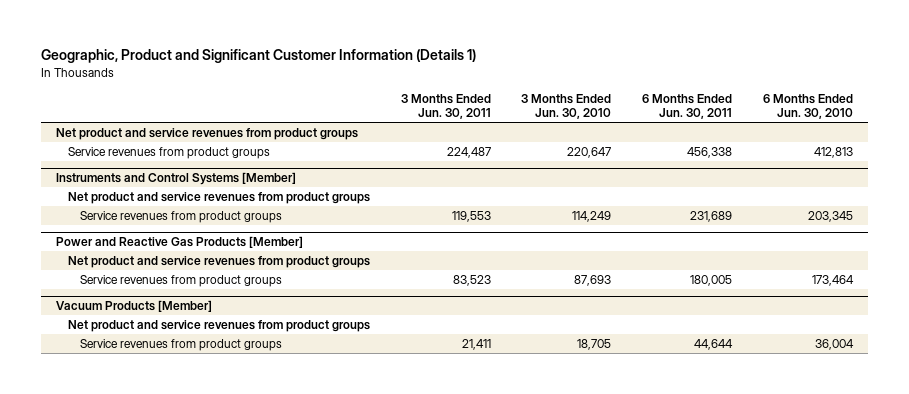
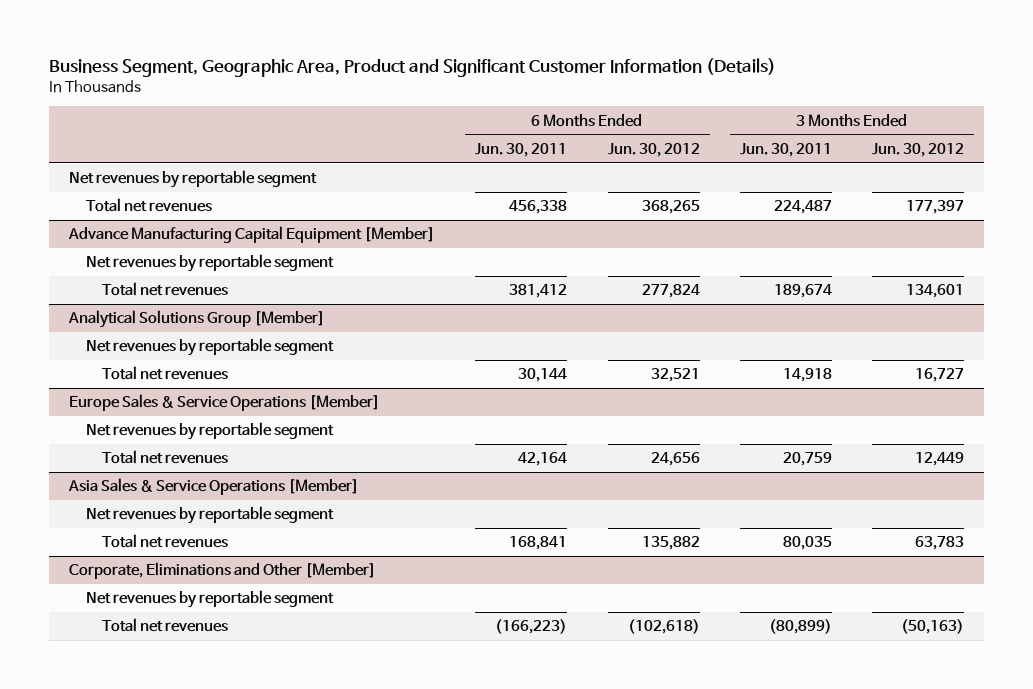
[41,49,477,64] Geographic, Product and Significant Customer Information (Details 1) -> [49,57,777,77] Business Segment, Geographic Area, Product and Significant Customer Information (Details)
[521,93,612,120] 3 Months Ended Jun. 30, 2010 -> none
[762,93,853,120] 6 Months Ended Jun. 30, 2010 -> none
none -> [607,142,700,157] Jun. 30, 2012
none -> [871,142,964,157] Jun. 30, 2012
[56,128,359,141] Net product and service revenues from product groups -> none
[56,172,297,186] Instruments and Control Systems [Member] -> none
[68,192,371,205] Net product and service revenues from product groups -> none
[79,211,282,224] Service revenues from product groups -> none
[56,236,304,249] Power and Reactive Gas Products [Member] -> none
[68,256,371,269] Net product and service revenues from product groups -> none
[79,275,282,288] Service revenues from product groups -> none
[56,300,213,313] Vacuum Products [Member] -> none
[68,320,371,333] Net product and service revenues from product groups -> none
[79,339,282,352] Service revenues from product groups -> none
none -> [69,170,318,189] Net revenues by reportable segment
[68,147,271,160] Service revenues from product groups -> [85,198,212,213] Total net revenues
none -> [68,226,436,244] Advance Manufacturing Capital Equipment [Member]
none -> [85,254,334,273] Net revenues by reportable segment
none -> [102,282,229,297] Total net revenues
none -> [68,310,326,329] Analytical Solutions Group [Member]
none -> [85,338,334,357] Net revenues by reportable segment
none -> [102,366,229,381] Total net revenues
none -> [69,394,381,412] Europe Sales & Service Operations [Member]
none -> [85,422,334,441] Net revenues by reportable segment
none -> [102,450,229,465] Total net revenues
none -> [68,478,360,496] Asia Sales & Service Operations [Member]
none -> [85,506,334,525] Net revenues by reportable segment
none -> [102,534,229,549] Total net revenues
none -> [69,562,377,580] Corporate, Eliminations and Other [Member]
none -> [85,590,334,609] Net revenues by reportable segment
none -> [102,618,229,633] Total net revenues

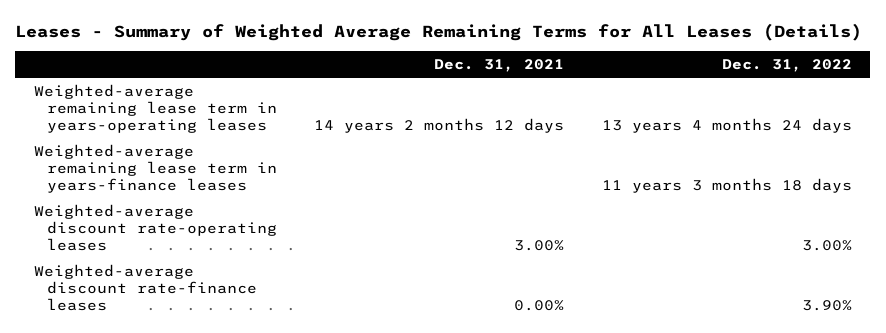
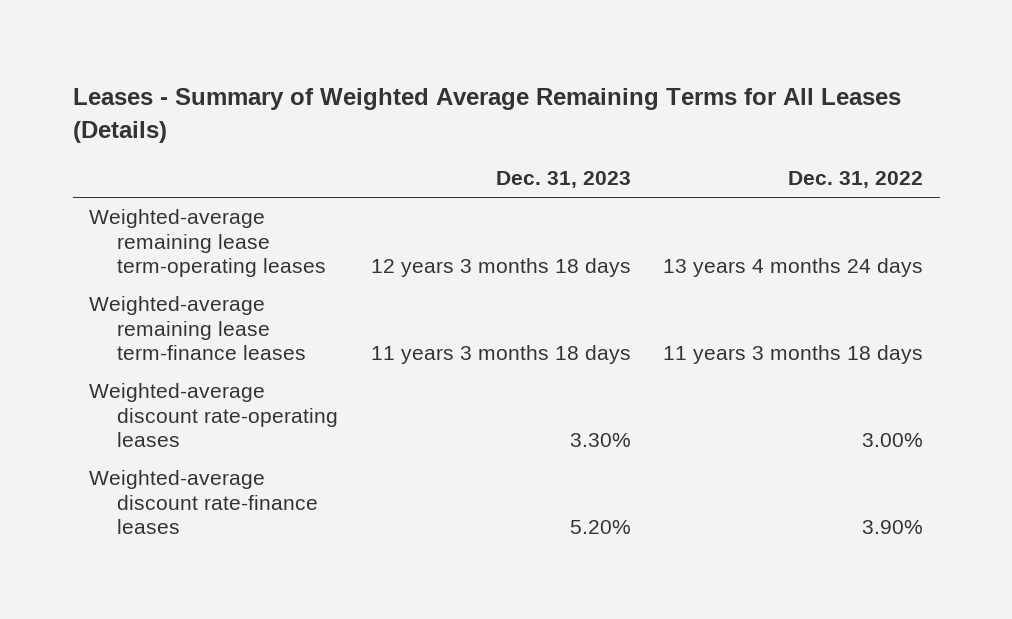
[434,59,565,73] Dec. 31, 2021 -> none
none -> [495,171,631,189] Dec. 31, 2023
[33,84,277,134] Weighted-average remaining lease term in years-operating leases -> [89,209,327,277] Weighted-average remaining lease term-operating leases
[33,144,277,194] Weighted-average remaining lease term in years-finance leases -> [89,296,307,360] Weighted-average remaining lease term-finance leases

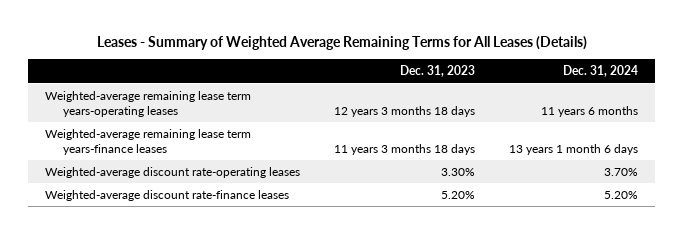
[788,171,924,189] Dec. 31, 2022 -> none
none -> [563,65,639,78] Dec. 31, 2024
[89,209,327,277] Weighted-average remaining lease term-operating leases -> [45,91,252,117] Weighted-average remaining lease term years-operating leases
[89,296,307,360] Weighted-average remaining lease term-finance leases -> [45,129,252,155] Weighted-average remaining lease term years-finance leases

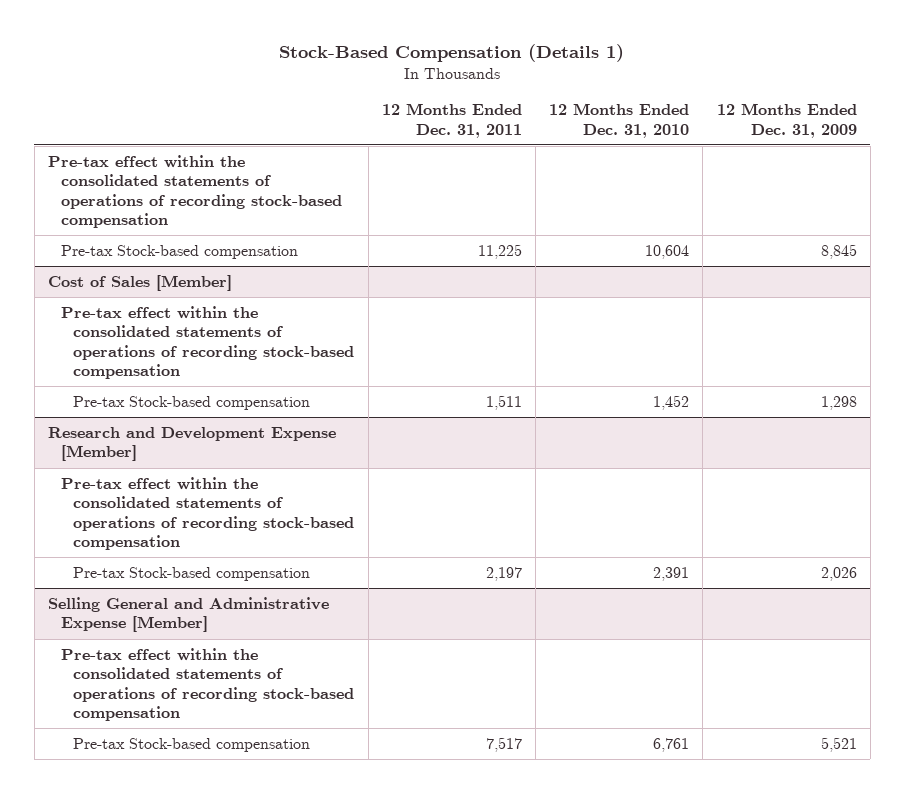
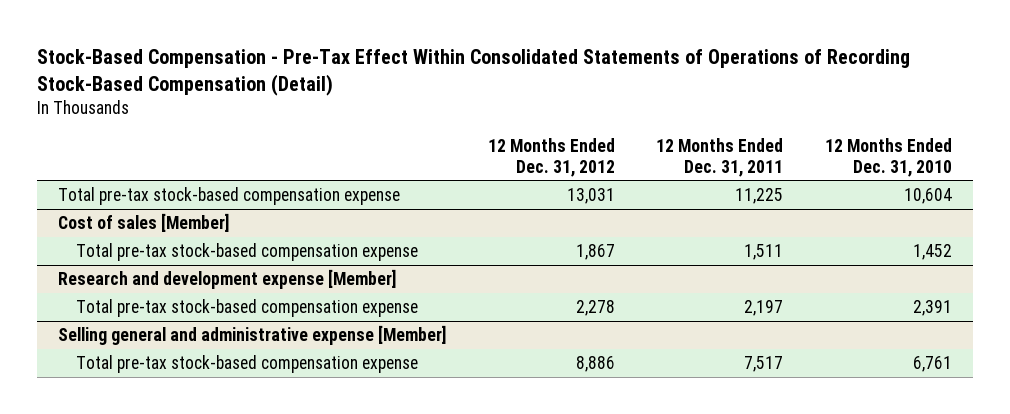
[279,44,625,63] Stock-Based Compensation (Details 1) -> [37,49,911,97] Stock-Based Compensation - Pre-Tax Effect Within Consolidated Statements of Operations of Recording Stock-Based Compensation (Detail)
[716,103,857,138] 12 Months Ended Dec. 31, 2009 -> none
none -> [487,137,615,177] 12 Months Ended Dec. 31, 2012
[47,154,342,229] Pre-tax effect within the consolidated statements of operations of recording stock-based compensation -> none
[60,305,355,380] Pre-tax effect within the consolidated statements of operations of recording stock-based compensation -> none
[60,476,355,551] Pre-tax effect within the consolidated statements of operations of recording stock-based compensation -> none
[60,647,355,722] Pre-tax effect within the consolidated statements of operations of recording stock-based compensation -> none
[60,244,298,259] Pre-tax Stock-based compensation -> [58,187,401,206] Total pre-tax stock-based compensation expense
[47,274,232,291] Cost of Sales [Member] -> [58,213,230,233] Cost of sales [Member]
[73,395,311,410] Pre-tax Stock-based compensation -> [75,243,418,262] Total pre-tax stock-based compensation expense
[47,426,336,462] Research and Development Expense [Member] -> [58,269,397,290] Research and development expense [Member]
[73,566,311,581] Pre-tax Stock-based compensation -> [75,299,418,318] Total pre-tax stock-based compensation expense
[47,596,329,633] Selling General and Administrative Expense [Member] -> [58,325,447,346] Selling general and administrative expense [Member]
[73,737,311,752] Pre-tax Stock-based compensation -> [75,355,418,374] Total pre-tax stock-based compensation expense

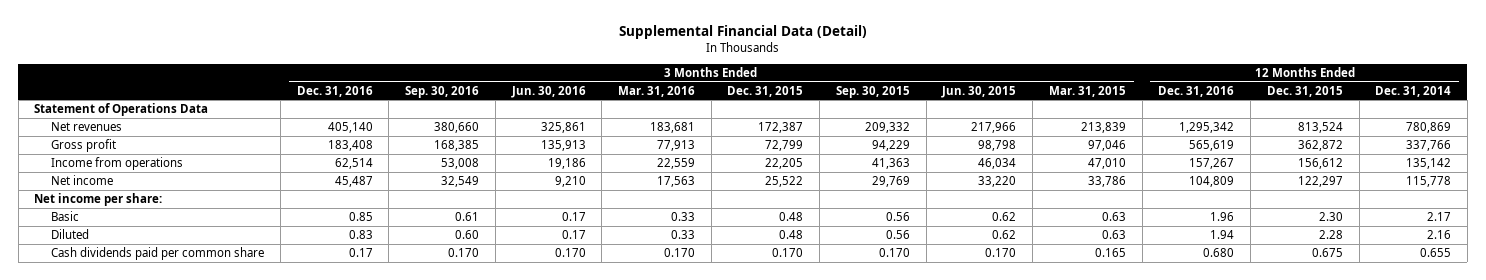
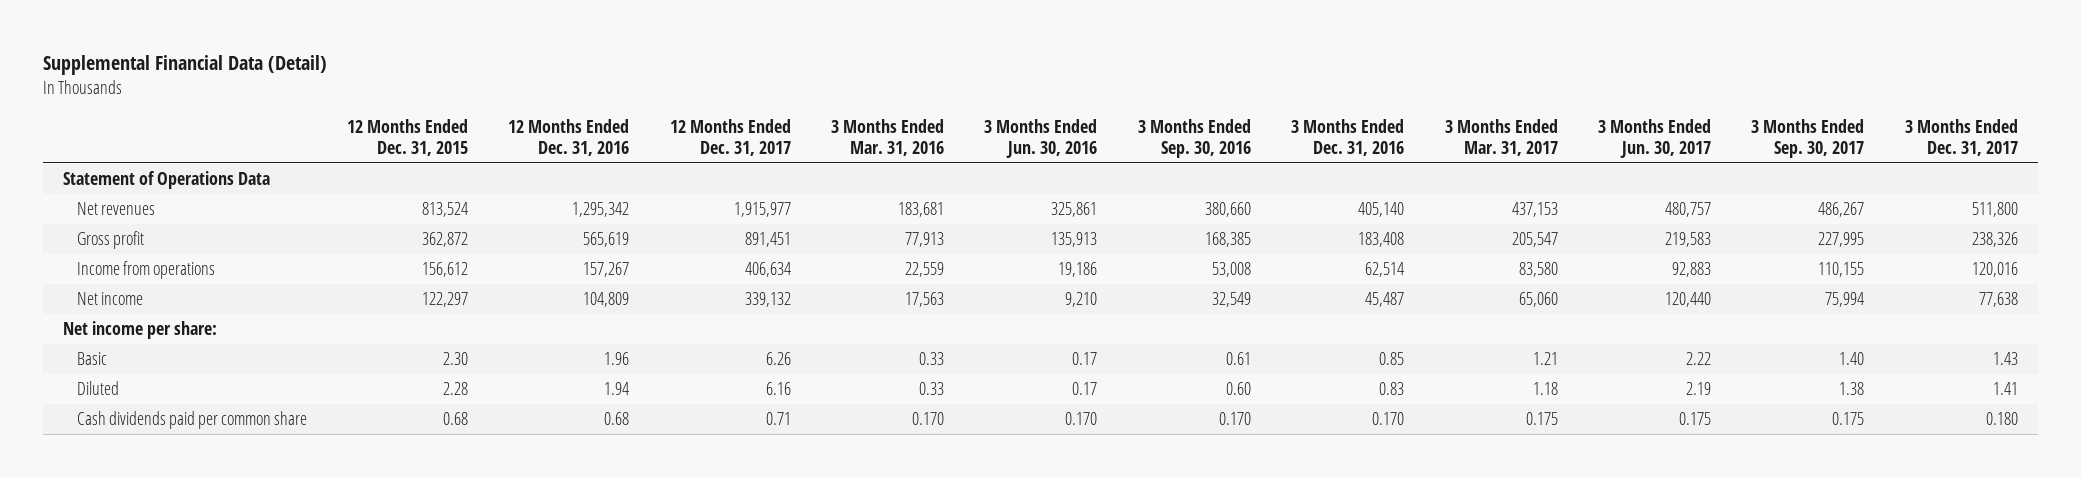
[727,85,804,97] Dec. 31, 2015 -> none
[835,85,910,98] Sep. 30, 2015 -> none
[941,85,1017,98] Jun. 30, 2015 -> none
[1048,85,1126,97] Mar. 31, 2015 -> none
[1375,85,1452,97] Dec. 31, 2014 -> none
none -> [669,118,791,157] 12 Months Ended Dec. 31, 2017
none -> [1444,118,1558,157] 3 Months Ended Mar. 31, 2017
none -> [1597,118,1711,159] 3 Months Ended Jun. 30, 2017
none -> [1751,118,1865,159] 3 Months Ended Sep. 30, 2017
none -> [1904,118,2018,157] 3 Months Ended Dec. 31, 2017
[348,248,373,258] 0.17 -> [1372,412,1405,426] 0.170
[1203,248,1235,258] 0.680 -> [604,412,630,426] 0.68
[1311,248,1343,258] 0.675 -> [443,412,469,426] 0.68

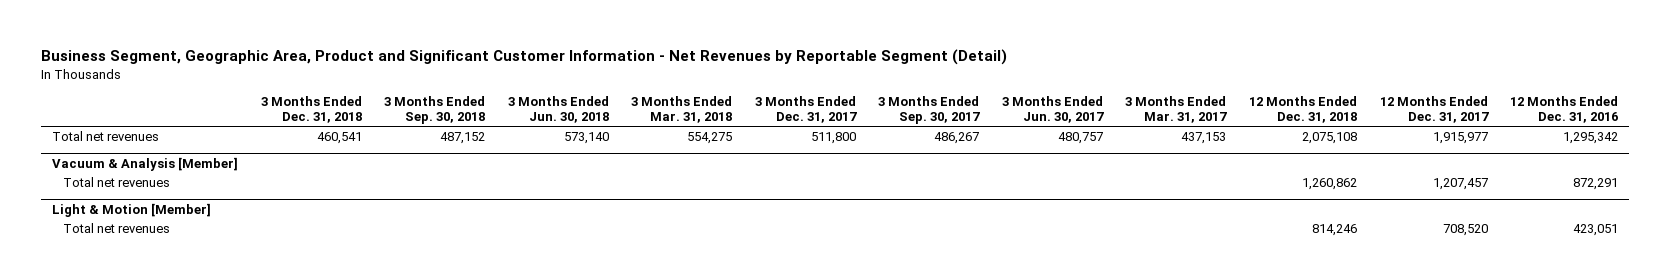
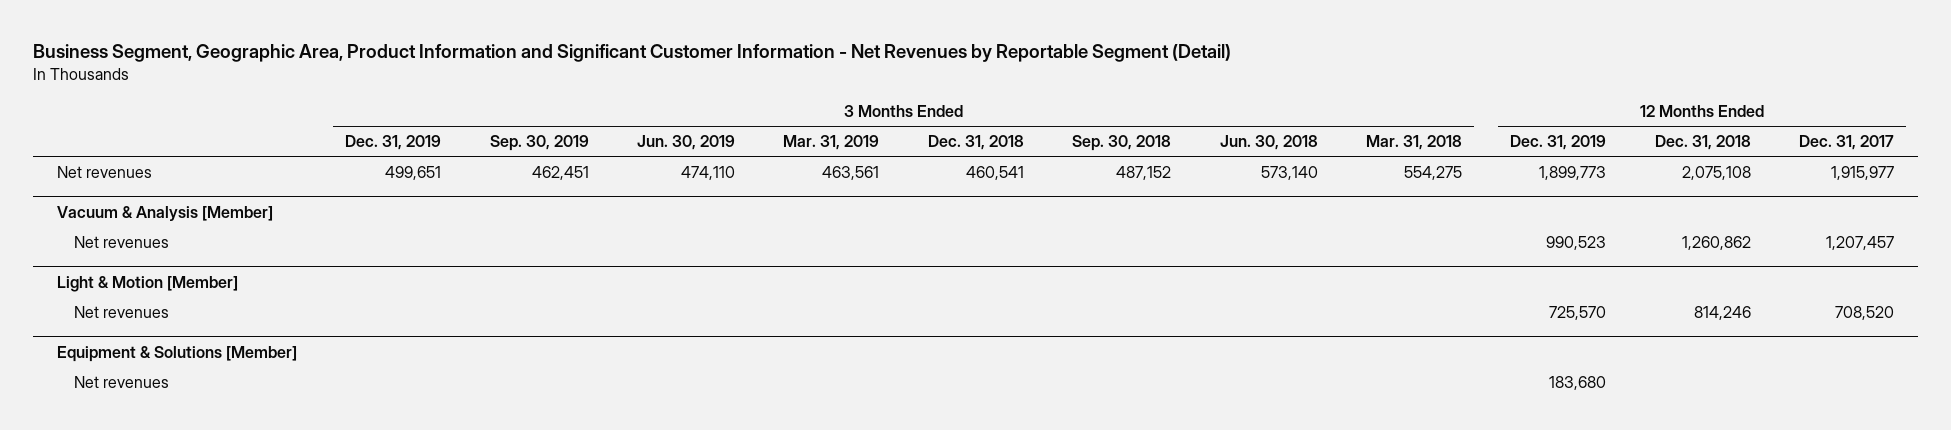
[41,49,1008,66] Business Segment, Geographic Area, Product and Significant Customer Information - Net Revenues by Reportable Segment (Detail) -> [32,43,1231,62] Business Segment, Geographic Area, Product Information and Significant Customer Information - Net Revenues by Reportable Segment (Detail)
[754,95,857,124] 3 Months Ended Dec. 31, 2017 -> none
[878,95,981,125] 3 Months Ended Sep. 30, 2017 -> none
[1001,95,1104,124] 3 Months Ended Jun. 30, 2017 -> none
[1125,95,1228,124] 3 Months Ended Mar. 31, 2017 -> none
[1510,95,1619,124] 12 Months Ended Dec. 31, 2016 -> none
none -> [345,135,442,151] Dec. 31, 2019
none -> [489,135,589,152] Sep. 30, 2019
none -> [636,135,735,151] Jun. 30, 2019
none -> [783,135,880,151] Mar. 31, 2019
none -> [1510,135,1607,151] Dec. 31, 2019
[52,131,160,142] Total net revenues -> [56,166,152,179] Net revenues
[63,177,171,188] Total net revenues -> [73,236,169,249] Net revenues
[63,223,171,234] Total net revenues -> [73,306,169,319] Net revenues
none -> [56,345,297,362] Equipment & Solutions [Member]
none -> [73,376,169,389] Net revenues

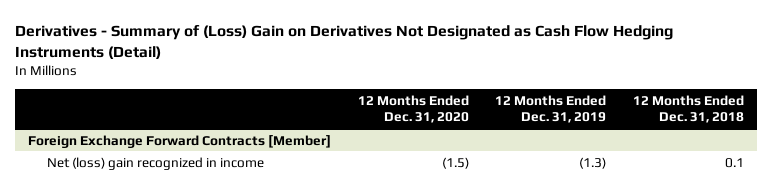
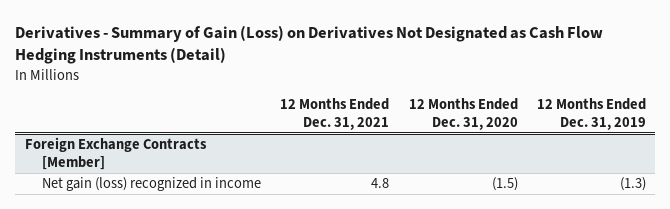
[15,25,674,60] Derivatives - Summary of (Loss) Gain on Derivatives Not Designated as Cash Flow Hedging Instruments (Detail) -> [15,24,604,65] Derivatives - Summary of Gain (Loss) on Derivatives Not Designated as Cash Flow Hedging Instruments (Detail)
[632,94,744,124] 12 Months Ended Dec. 31, 2018 -> none
none -> [280,98,390,130] 12 Months Ended Dec. 31, 2021
[28,134,332,148] Foreign Exchange Forward Contracts [Member] -> [24,137,207,170] Foreign Exchange Contracts [Member]
[46,156,264,170] Net (loss) gain recognized in income -> [42,177,262,192] Net gain (loss) recognized in income

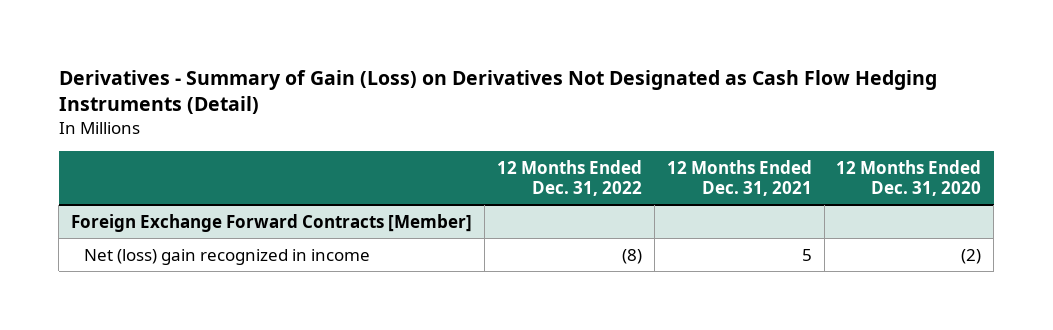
[536,98,646,130] 12 Months Ended Dec. 31, 2019 -> none
none -> [496,159,642,196] 12 Months Ended Dec. 31, 2022
[24,137,207,170] Foreign Exchange Contracts [Member] -> [71,213,473,232] Foreign Exchange Forward Contracts [Member]
[42,177,262,192] Net gain (loss) recognized in income -> [83,248,370,265] Net (loss) gain recognized in income
[371,178,390,189] 4.8 -> [801,248,812,261] 5
[491,177,518,192] (1.5) -> [961,248,982,264] (2)

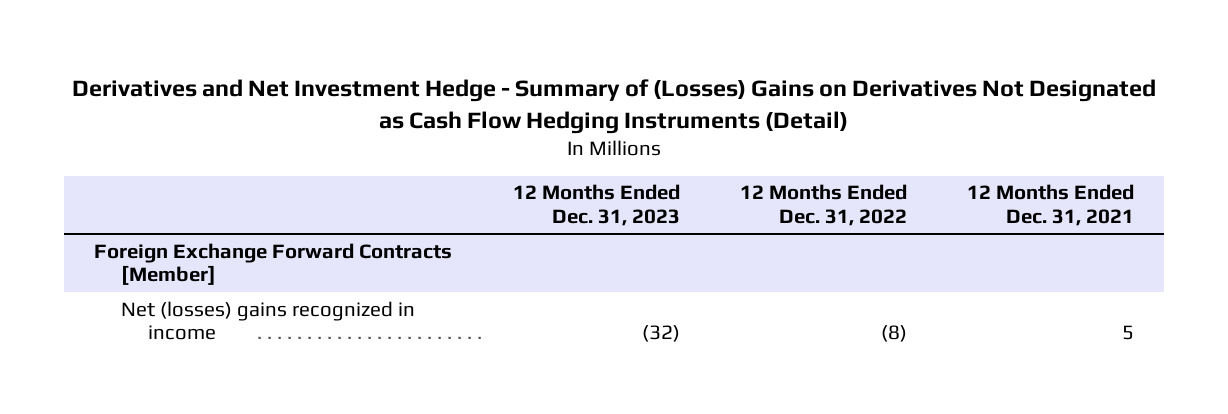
[58,70,937,115] Derivatives - Summary of Gain (Loss) on Derivatives Not Designated as Cash Flow Hedging Instruments (Detail) -> [72,79,1157,134] Derivatives and Net Investment Hedge - Summary of (Losses) Gains on Derivatives Not Designated as Cash Flow Hedging Instruments (Detail)
[836,159,982,196] 12 Months Ended Dec. 31, 2020 -> none
none -> [512,184,680,226] 12 Months Ended Dec. 31, 2023
[83,248,370,265] Net (loss) gain recognized in income -> [121,300,416,341] Net (losses) gains recognized in income

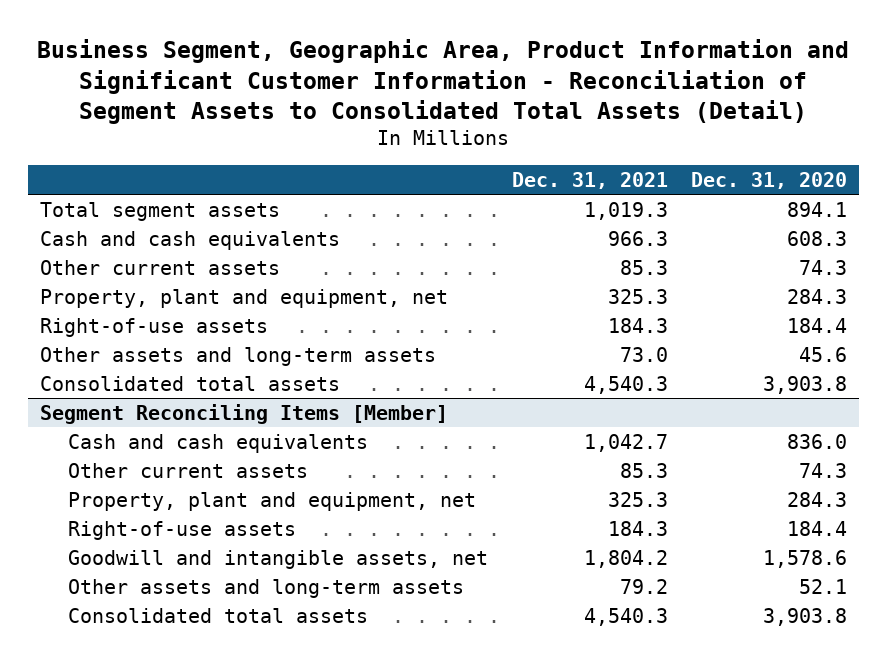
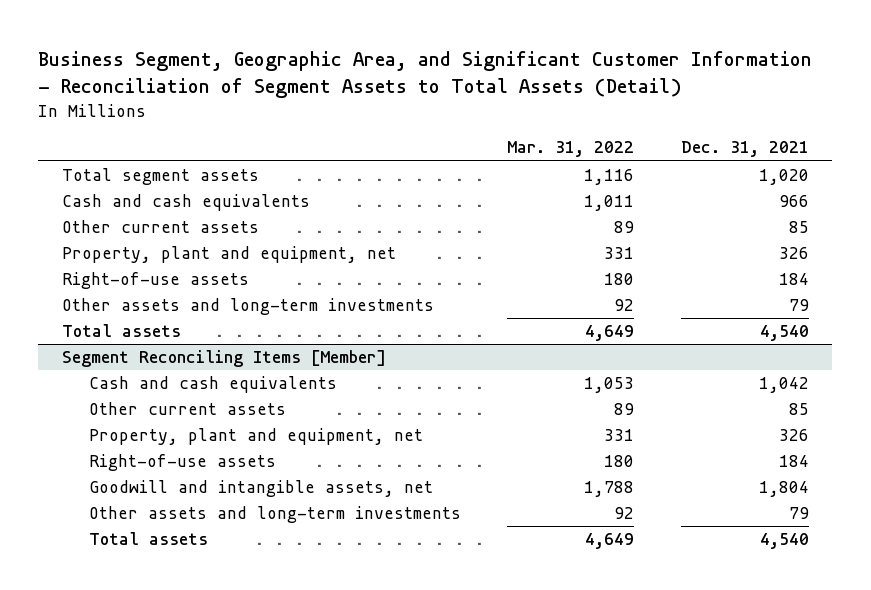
[37,39,850,125] Business Segment, Geographic Area, Product Information and Significant Customer Information - Reconciliation of Segment Assets to Consolidated Total Assets (Detail) -> [38,50,813,98] Business Segment, Geographic Area, and Significant Customer Information - Reconciliation of Segment Assets to Total Assets (Detail)
[690,171,847,189] Dec. 31, 2020 -> none
none -> [507,141,635,158] Mar. 31, 2022
[583,201,668,220] 1,019.3 -> [759,169,810,186] 1,020
[607,230,668,246] 966.3 -> [779,195,810,208] 966
[619,259,668,275] 85.3 -> [789,221,810,234] 85
[607,288,668,304] 325.3 -> [779,247,810,260] 326
[607,317,668,333] 184.3 -> [779,273,810,286] 184
[39,346,436,366] Other assets and long-term assets -> [61,298,434,316] Other assets and long-term investments
[619,346,668,362] 73.0 -> [789,299,810,312] 79
[39,375,340,391] Consolidated total assets -> [61,324,181,338] Total assets
[583,375,668,394] 4,540.3 -> [760,325,810,342] 4,540
[583,433,668,452] 1,042.7 -> [759,377,810,394] 1,042
[619,462,668,478] 85.3 -> [789,403,810,416] 85
[607,491,668,507] 325.3 -> [779,429,810,442] 326
[607,520,668,536] 184.3 -> [779,455,810,468] 184
[583,549,668,568] 1,804.2 -> [759,481,810,498] 1,804
[68,578,465,598] Other assets and long-term assets -> [88,506,461,524] Other assets and long-term investments
[619,578,668,594] 79.2 -> [789,507,810,520] 79
[68,607,369,623] Consolidated total assets -> [88,532,208,546] Total assets
[583,607,668,626] 4,540.3 -> [760,533,810,550] 4,540

